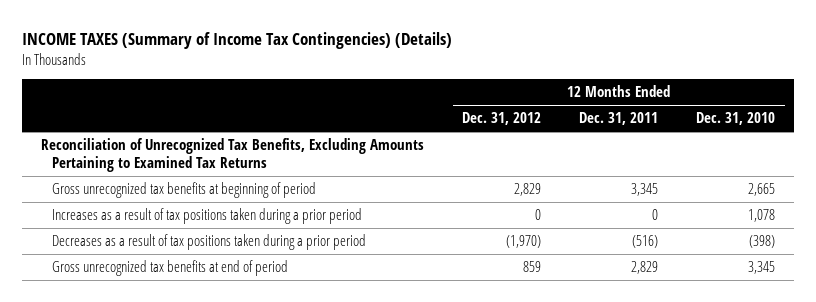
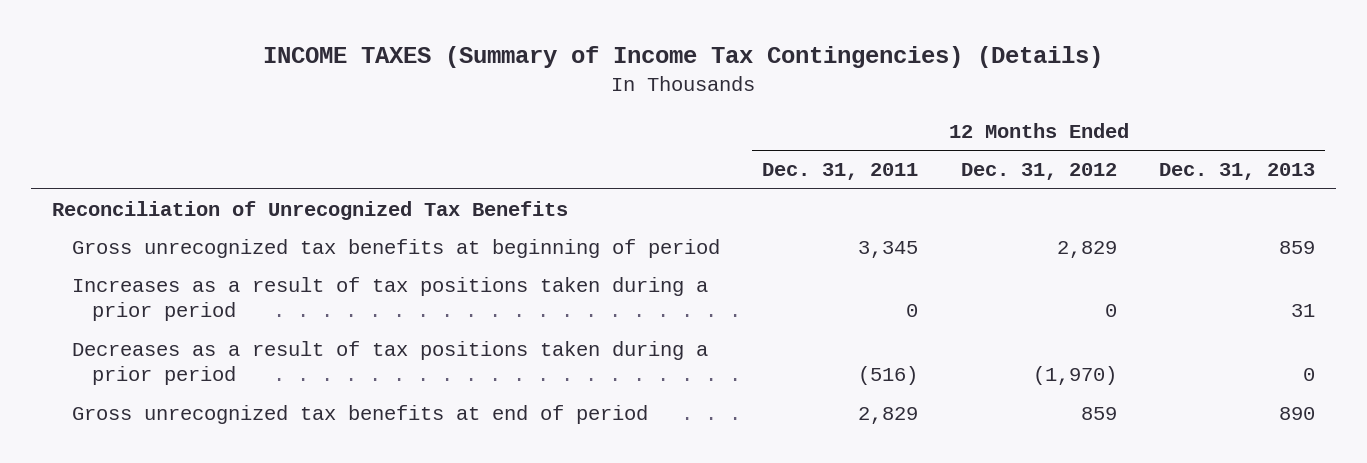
[696,112,776,126] Dec. 31, 2010 -> none
none -> [1158,163,1315,181] Dec. 31, 2013
[41,138,425,173] Reconciliation of Unrecognized Tax Benefits, Excluding Amounts Pertaining to Examined Tax Returns -> [52,200,569,220] Reconciliation of Unrecognized Tax Benefits

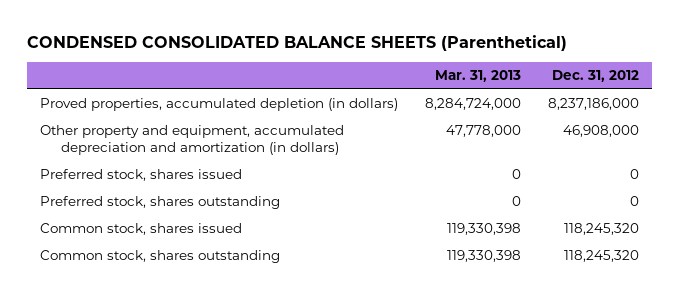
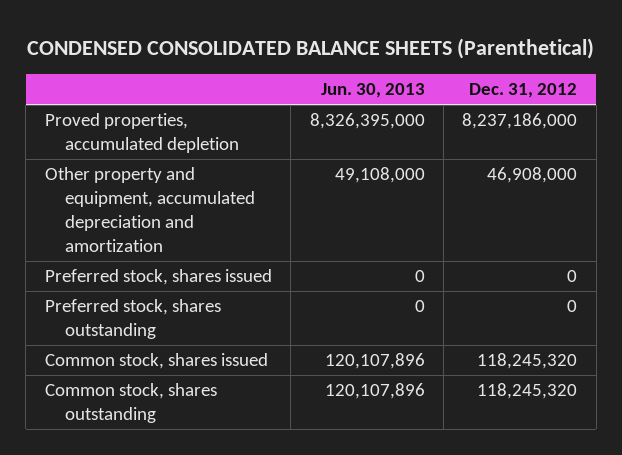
[434,70,521,83] Mar. 31, 2013 -> none
none -> [320,83,425,99] Jun. 30, 2013
[39,98,398,112] Proved properties, accumulated depletion (in dollars) -> [44,113,240,154] Proved properties, accumulated depletion
[39,125,344,156] Other property and equipment, accumulated depreciation and amortization (in dollars) -> [44,167,256,253] Other property and equipment, accumulated depreciation and amortization

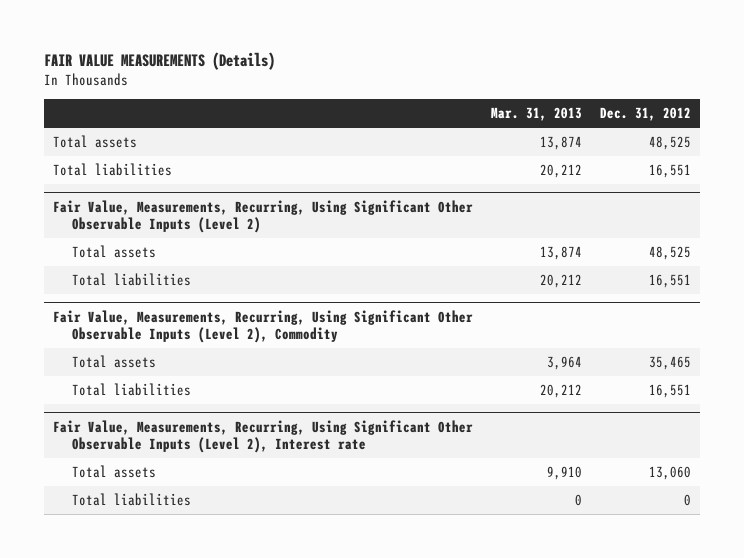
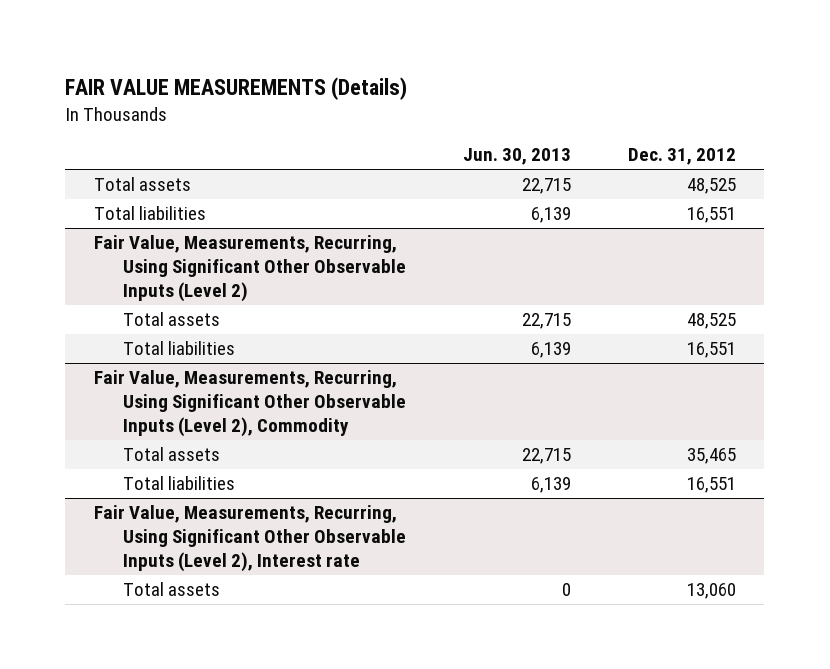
[491,107,583,122] Mar. 31, 2013 -> none
none -> [462,148,571,166] Jun. 30, 2013
[72,492,192,506] Total liabilities -> none

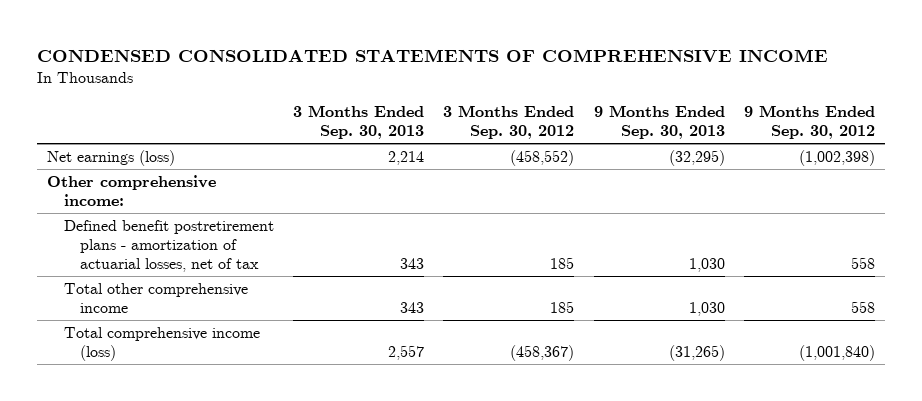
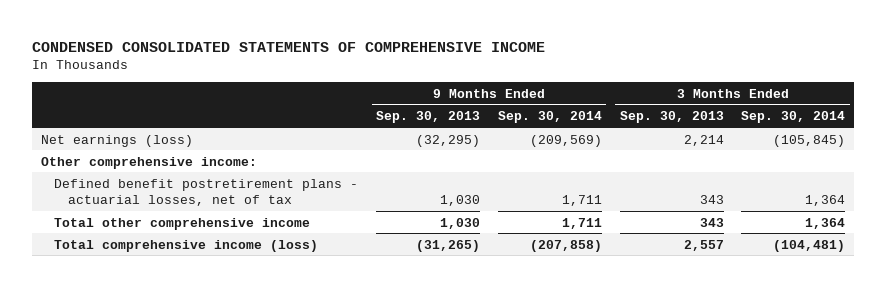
[443,105,575,140] 3 Months Ended Sep. 30, 2012 -> none
[743,105,875,140] 9 Months Ended Sep. 30, 2012 -> none
none -> [497,111,602,124] Sep. 30, 2014
none -> [741,111,846,124] Sep. 30, 2014
[63,220,274,272] Defined benefit postretirement plans - amortization of actuarial losses, net of tax -> [54,178,359,207] Defined benefit postretirement plans - actuarial losses, net of tax

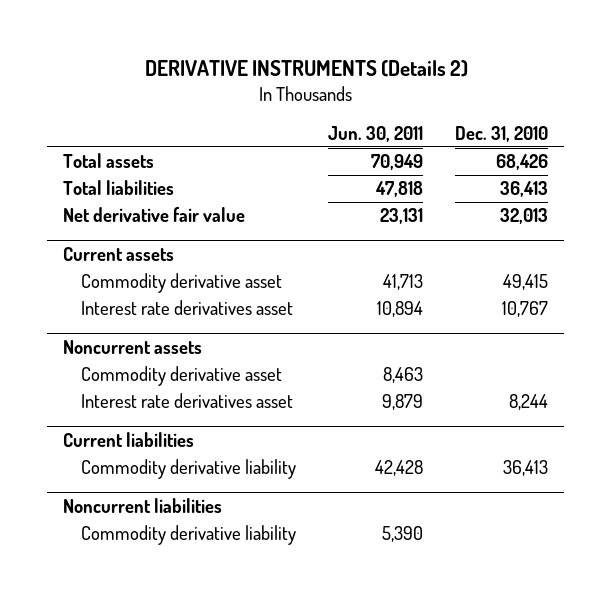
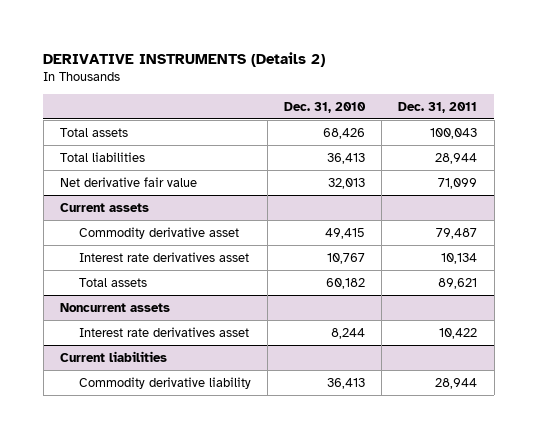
[328,125,424,142] Jun. 30, 2011 -> none
none -> [398,101,478,113] Dec. 31, 2011
none -> [78,277,147,287] Total assets
[80,366,282,387] Commodity derivative asset -> none
[63,497,223,513] Noncurrent liabilities -> none
[80,525,296,546] Commodity derivative liability -> none

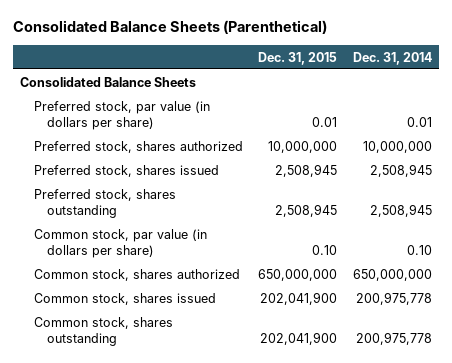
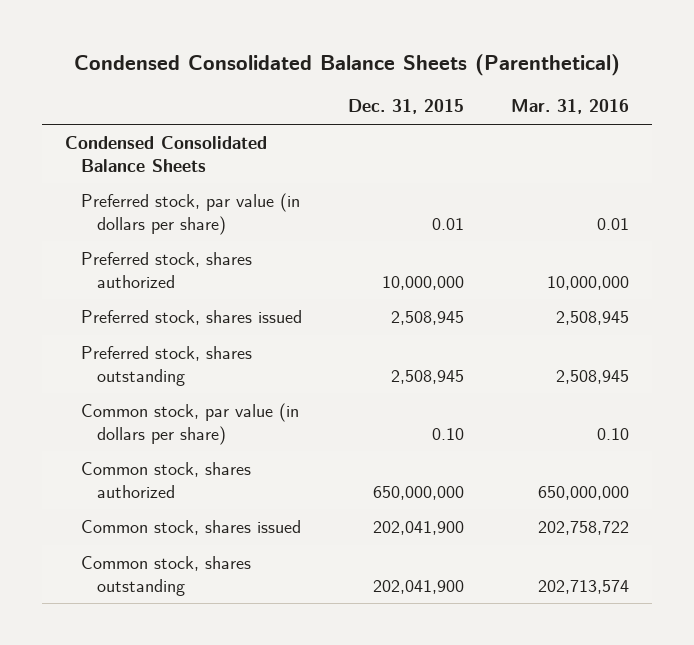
[12,20,327,35] Consolidated Balance Sheets (Parenthetical) -> [73,53,620,76] Condensed Consolidated Balance Sheets (Parenthetical)
[352,51,432,65] Dec. 31, 2014 -> none
none -> [510,99,629,115] Mar. 31, 2016
[20,76,197,87] Consolidated Balance Sheets -> [64,136,267,172] Condensed Consolidated Balance Sheets

